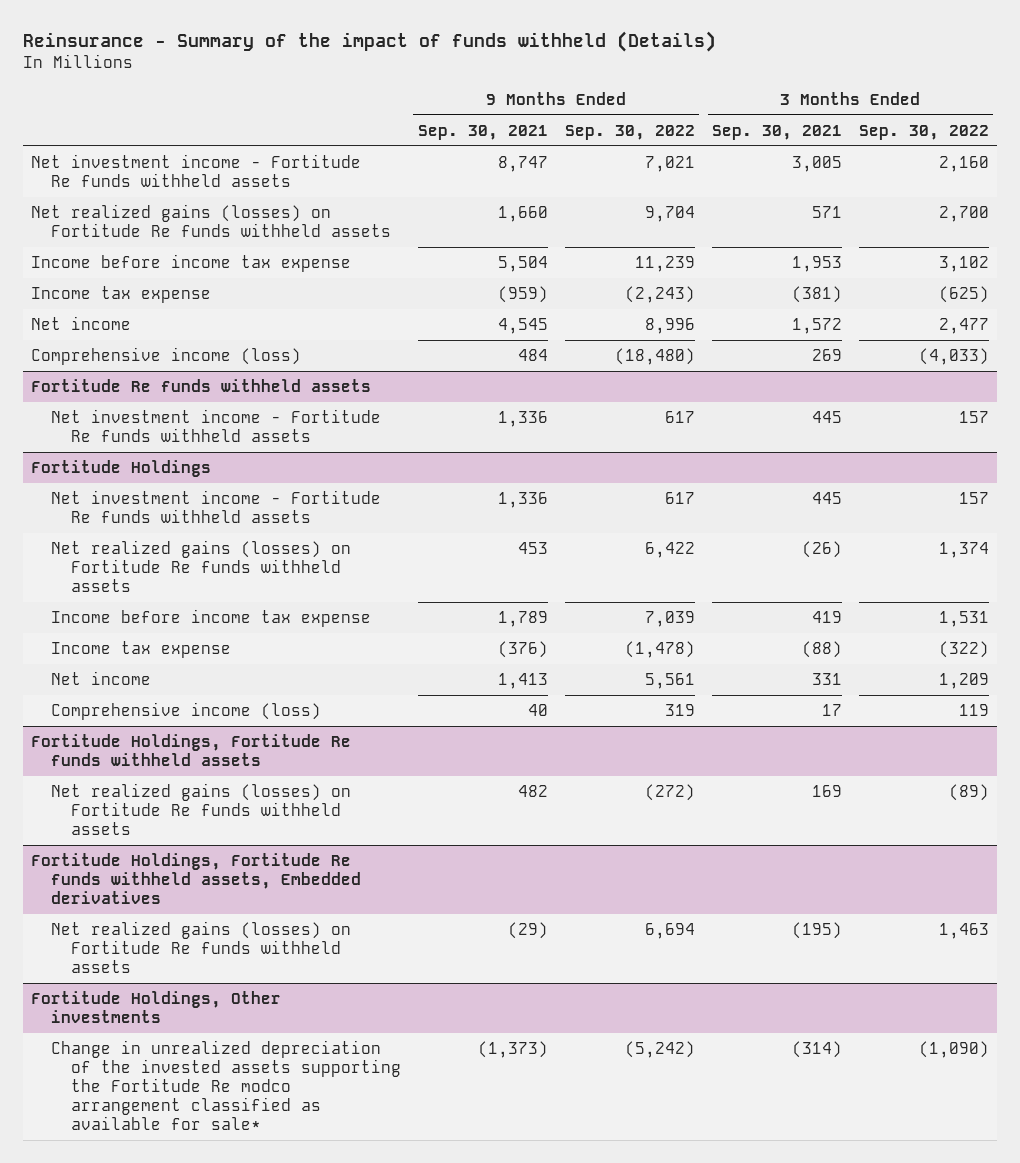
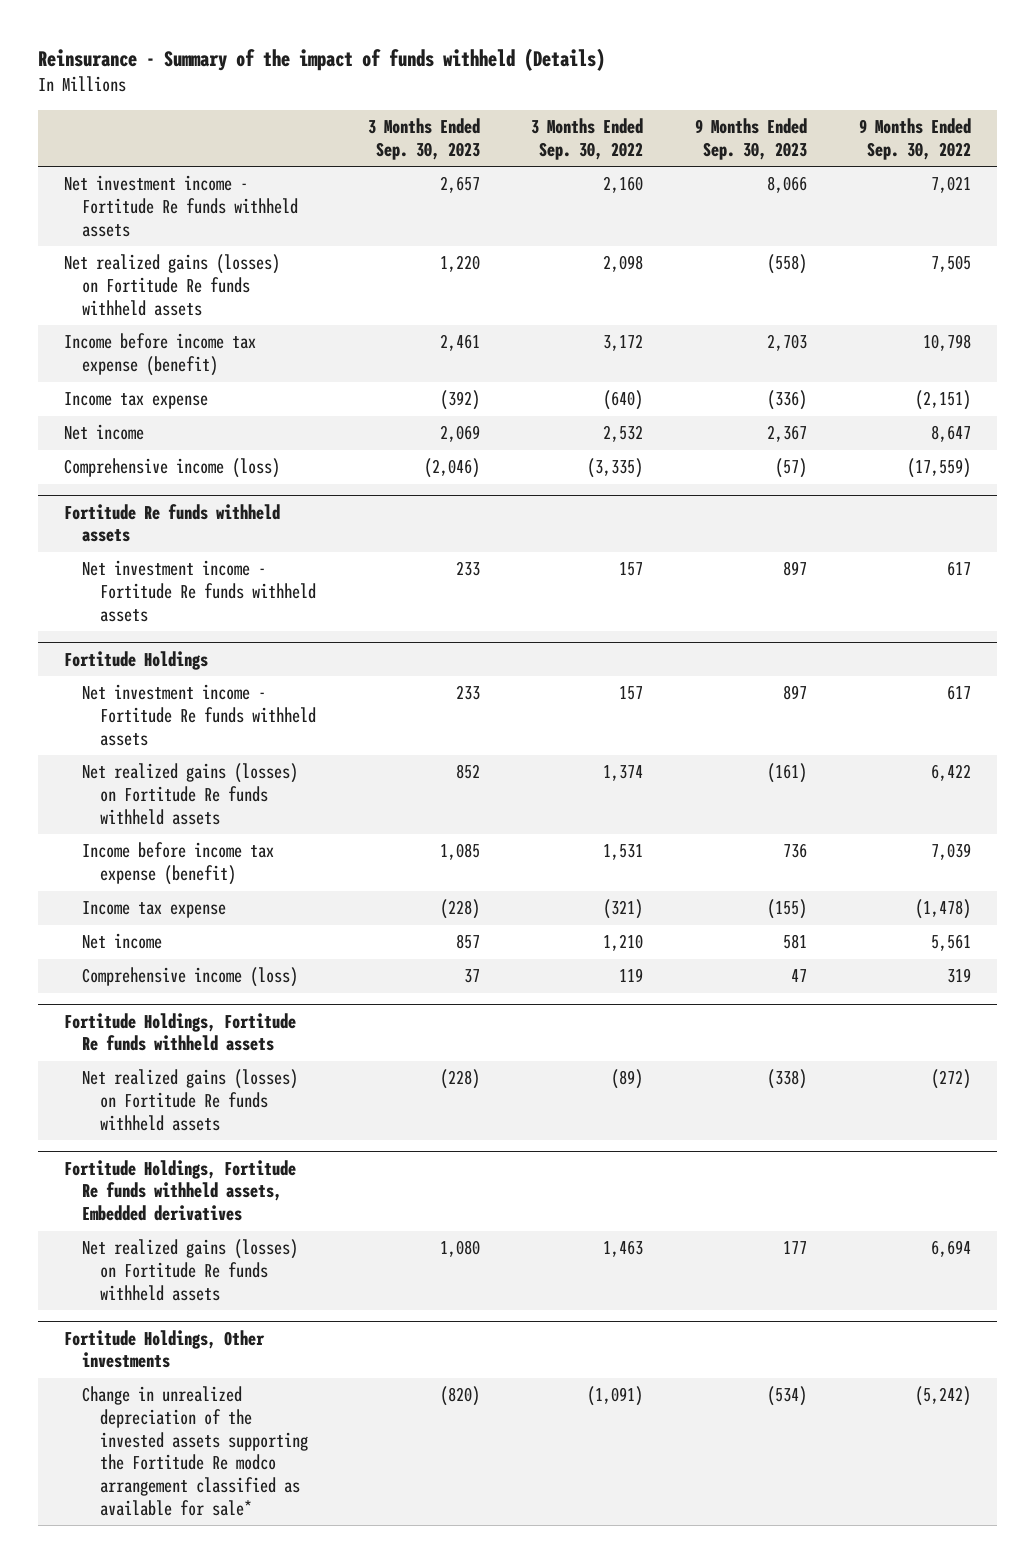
[417,124,548,140] Sep. 30, 2021 -> none
[711,124,842,140] Sep. 30, 2021 -> none
none -> [367,118,480,160] 3 Months Ended Sep. 30, 2023
none -> [695,118,808,160] 9 Months Ended Sep. 30, 2023
[644,205,695,222] 9,704 -> [930,255,971,273] 7,505
[938,205,989,222] 2,700 -> [603,255,644,273] 2,098
[31,253,352,272] Income before income tax expense -> [63,333,256,377] Income before income tax expense (benefit)
[634,255,695,272] 11,239 -> [922,334,971,352] 10,798
[938,255,989,272] 3,102 -> [603,334,644,352] 3,172
[624,285,695,303] (2,243) -> [914,390,971,411] (2,151)
[938,285,989,303] (625) -> [603,390,644,411] (640)
[644,317,695,334] 8,996 -> [930,425,971,443] 8,647
[938,317,989,334] 2,477 -> [603,425,644,443] 2,532
[614,347,695,365] (18,480) -> [906,458,971,479] (17,559)
[918,347,989,365] (4,033) -> [587,458,644,479] (3,335)
[51,608,372,627] Income before income tax expense -> [81,842,274,886] Income before income tax expense (benefit)
[938,640,989,658] (322) -> [603,899,644,920] (321)
[938,672,989,689] 1,209 -> [603,934,644,952] 1,210
[918,1040,989,1058] (1,090) -> [587,1386,644,1407] (1,091)

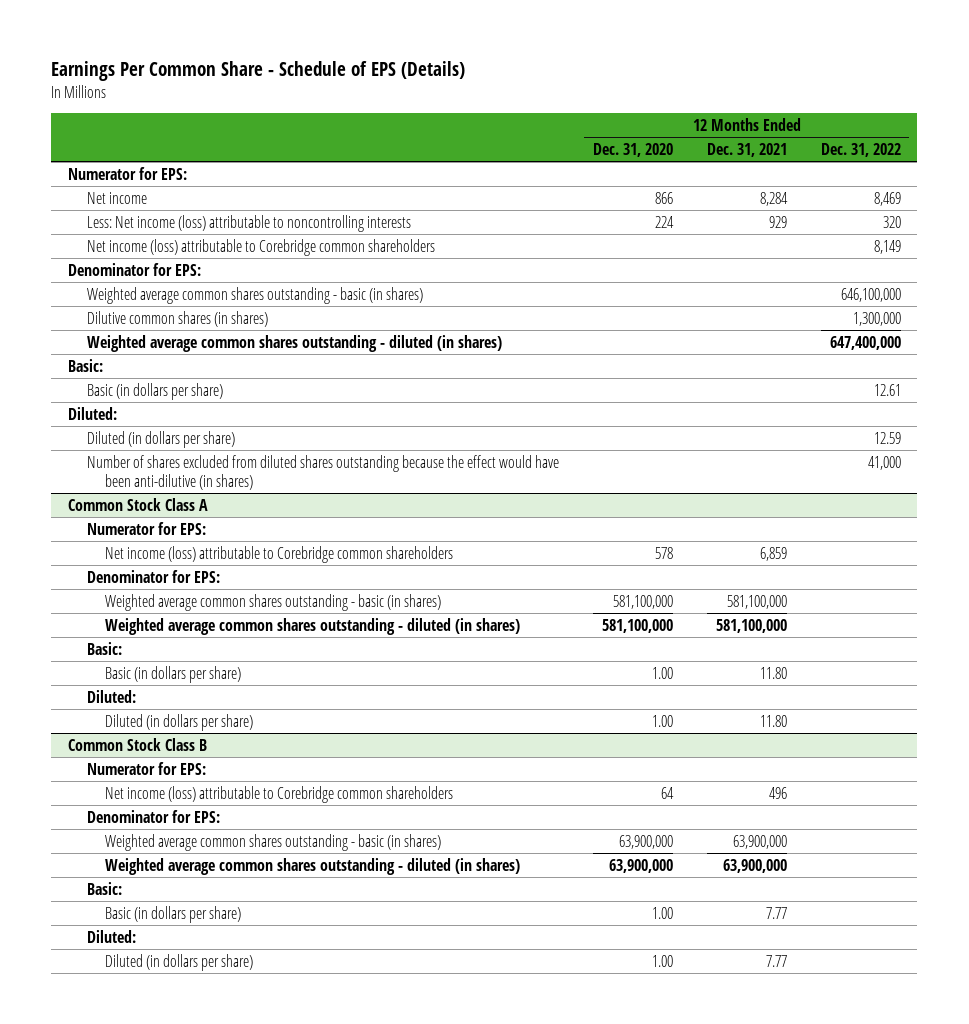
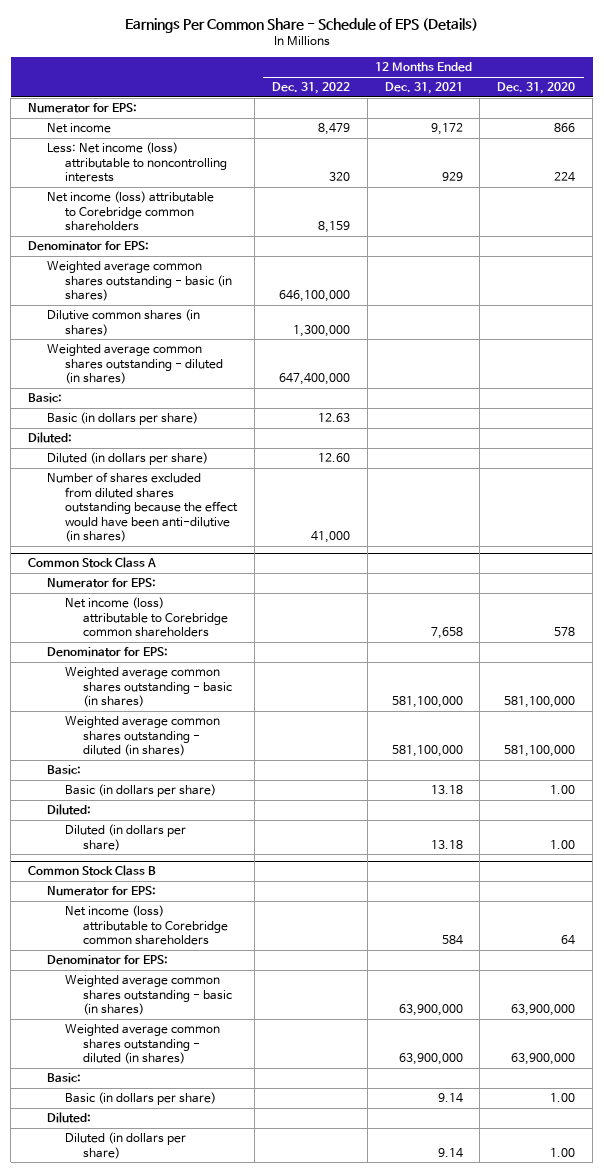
[759,191,788,206] 8,284 -> [430,123,463,136] 9,172
[873,191,901,206] 8,469 -> [317,123,350,136] 8,479
[873,239,901,254] 8,149 -> [317,221,350,234] 8,159
[873,383,901,396] 12.61 -> [317,413,350,423] 12.63
[873,431,901,444] 12.59 -> [317,453,350,463] 12.60
[759,546,787,561] 6,859 -> [430,627,463,640] 7,658
[759,666,787,679] 11.80 -> [430,785,463,795] 13.18
[759,714,787,727] 11.80 -> [430,839,463,849] 13.18
[768,786,787,799] 496 -> [441,935,463,946] 584
[765,906,787,919] 7.77 -> [437,1093,463,1104] 9.14
[765,954,787,967] 7.77 -> [437,1147,463,1158] 9.14

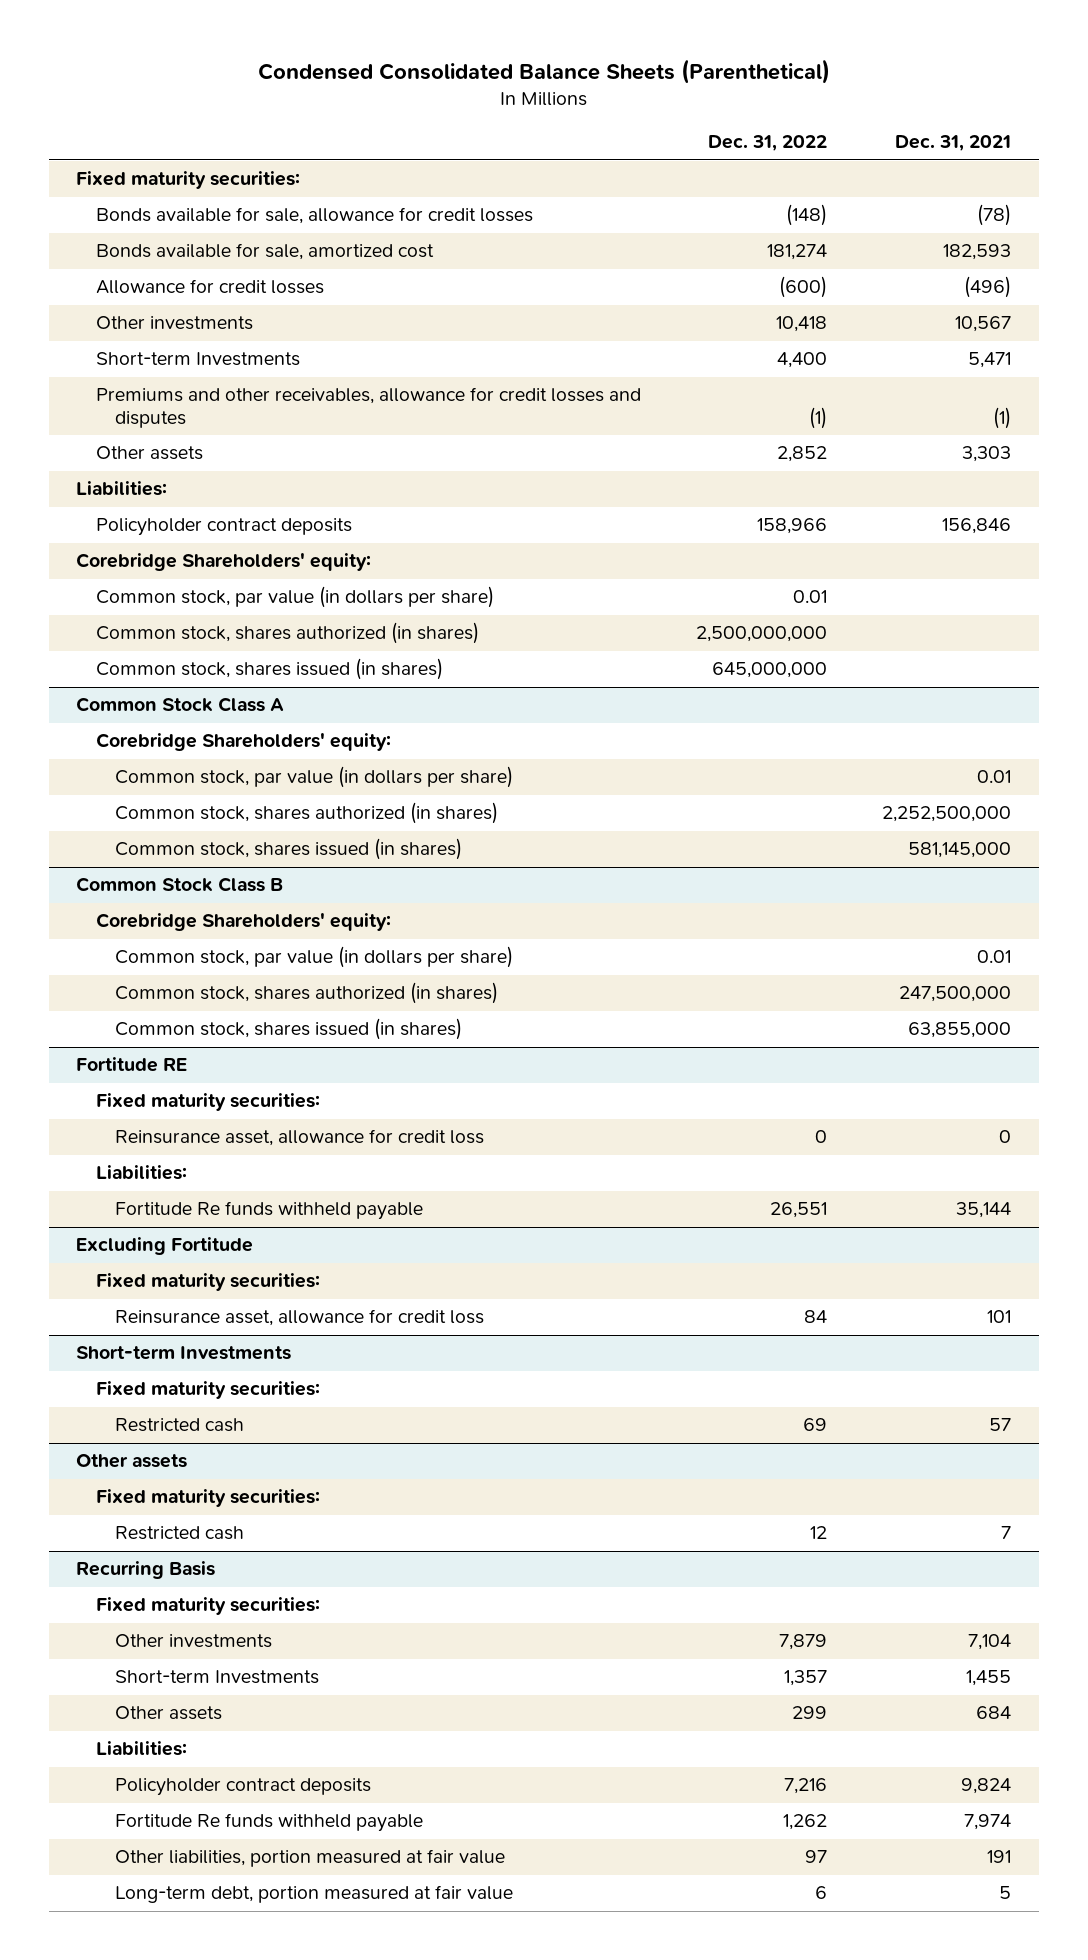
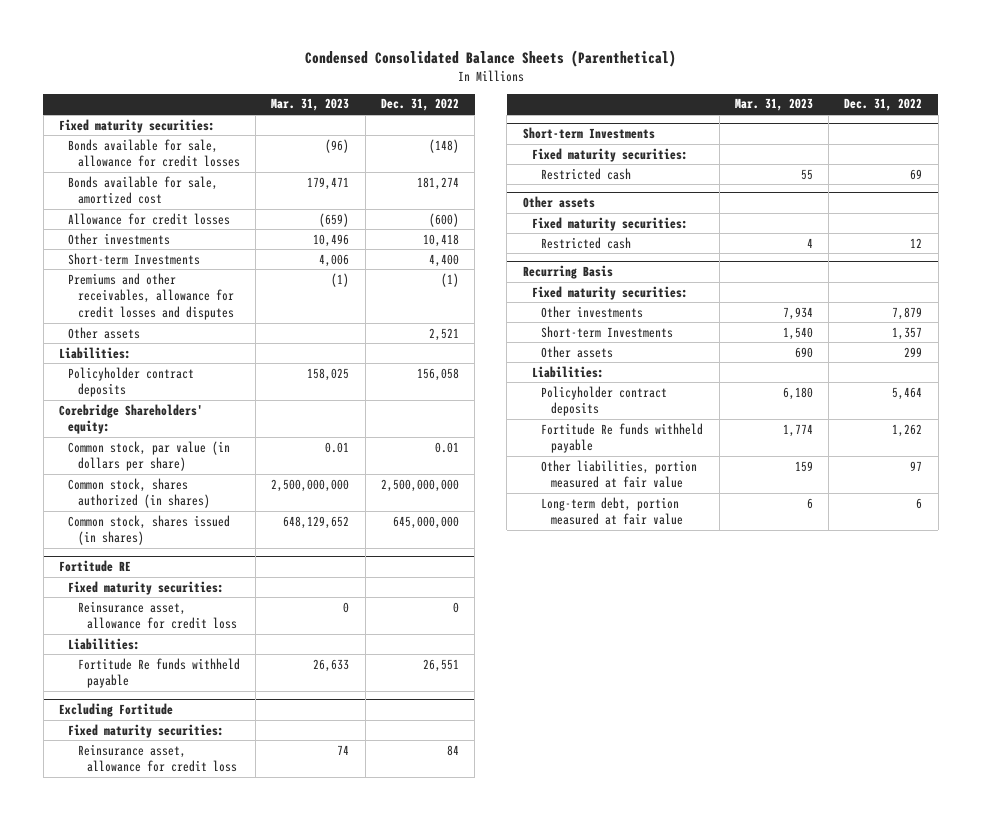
[895,135,1012,152] Dec. 31, 2021 -> none
none -> [271,98,350,112] Mar. 31, 2023
[776,446,827,463] 2,852 -> [428,327,459,341] 2,521
[756,518,827,535] 158,966 -> [416,367,459,381] 156,058
[76,697,285,713] Common Stock Class A -> none
[95,733,391,752] Corebridge Shareholders' equity: -> none
[115,766,514,789] Common stock, par value (in dollars per share) -> none
[115,802,499,825] Common stock, shares authorized (in shares) -> none
[115,838,463,861] Common stock, shares issued (in shares) -> none
[76,877,284,893] Common Stock Class B -> none
[95,913,391,932] Corebridge Shareholders' equity: -> none
[115,946,514,969] Common stock, par value (in dollars per share) -> none
[115,982,499,1005] Common stock, shares authorized (in shares) -> none
[115,1018,463,1041] Common stock, shares issued (in shares) -> none
[783,1778,827,1795] 7,216 -> [892,386,923,400] 5,464

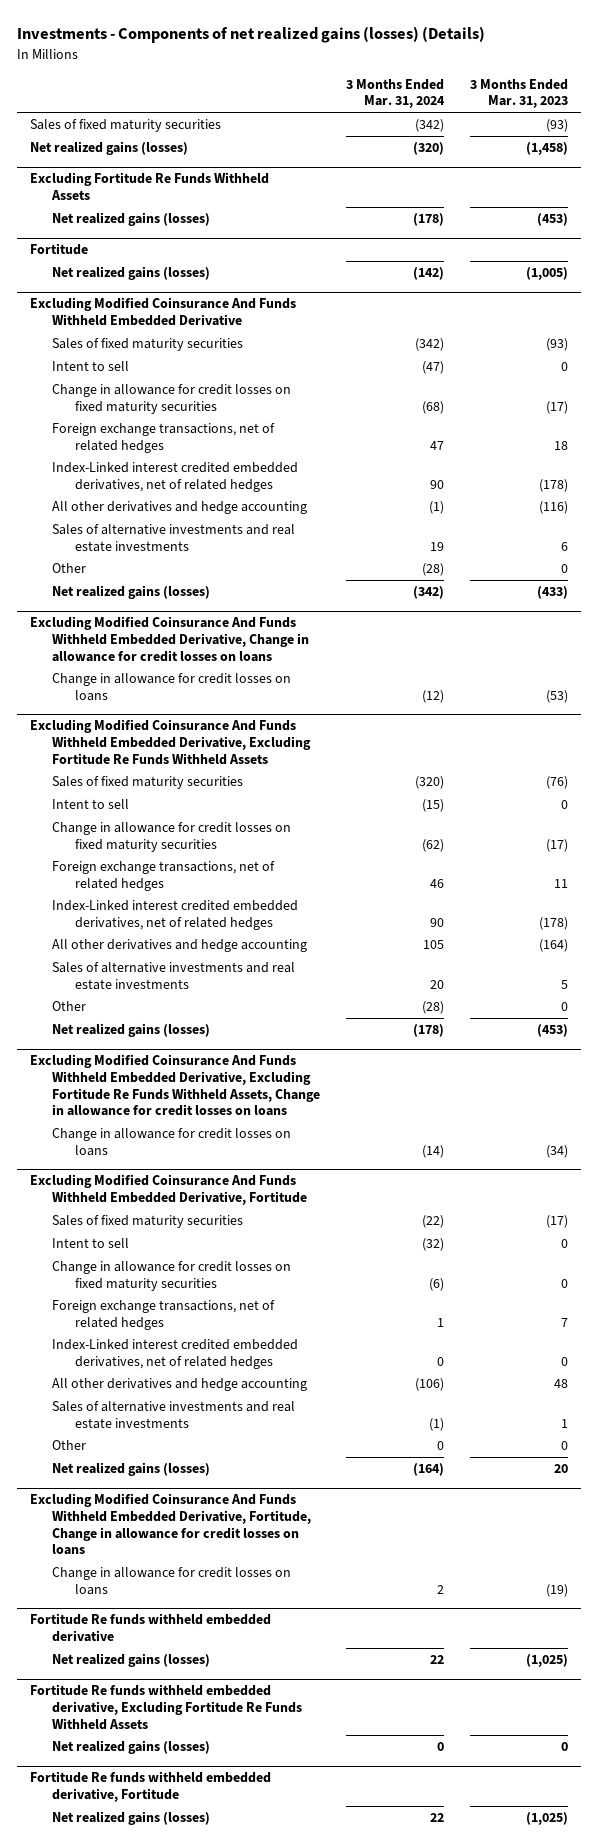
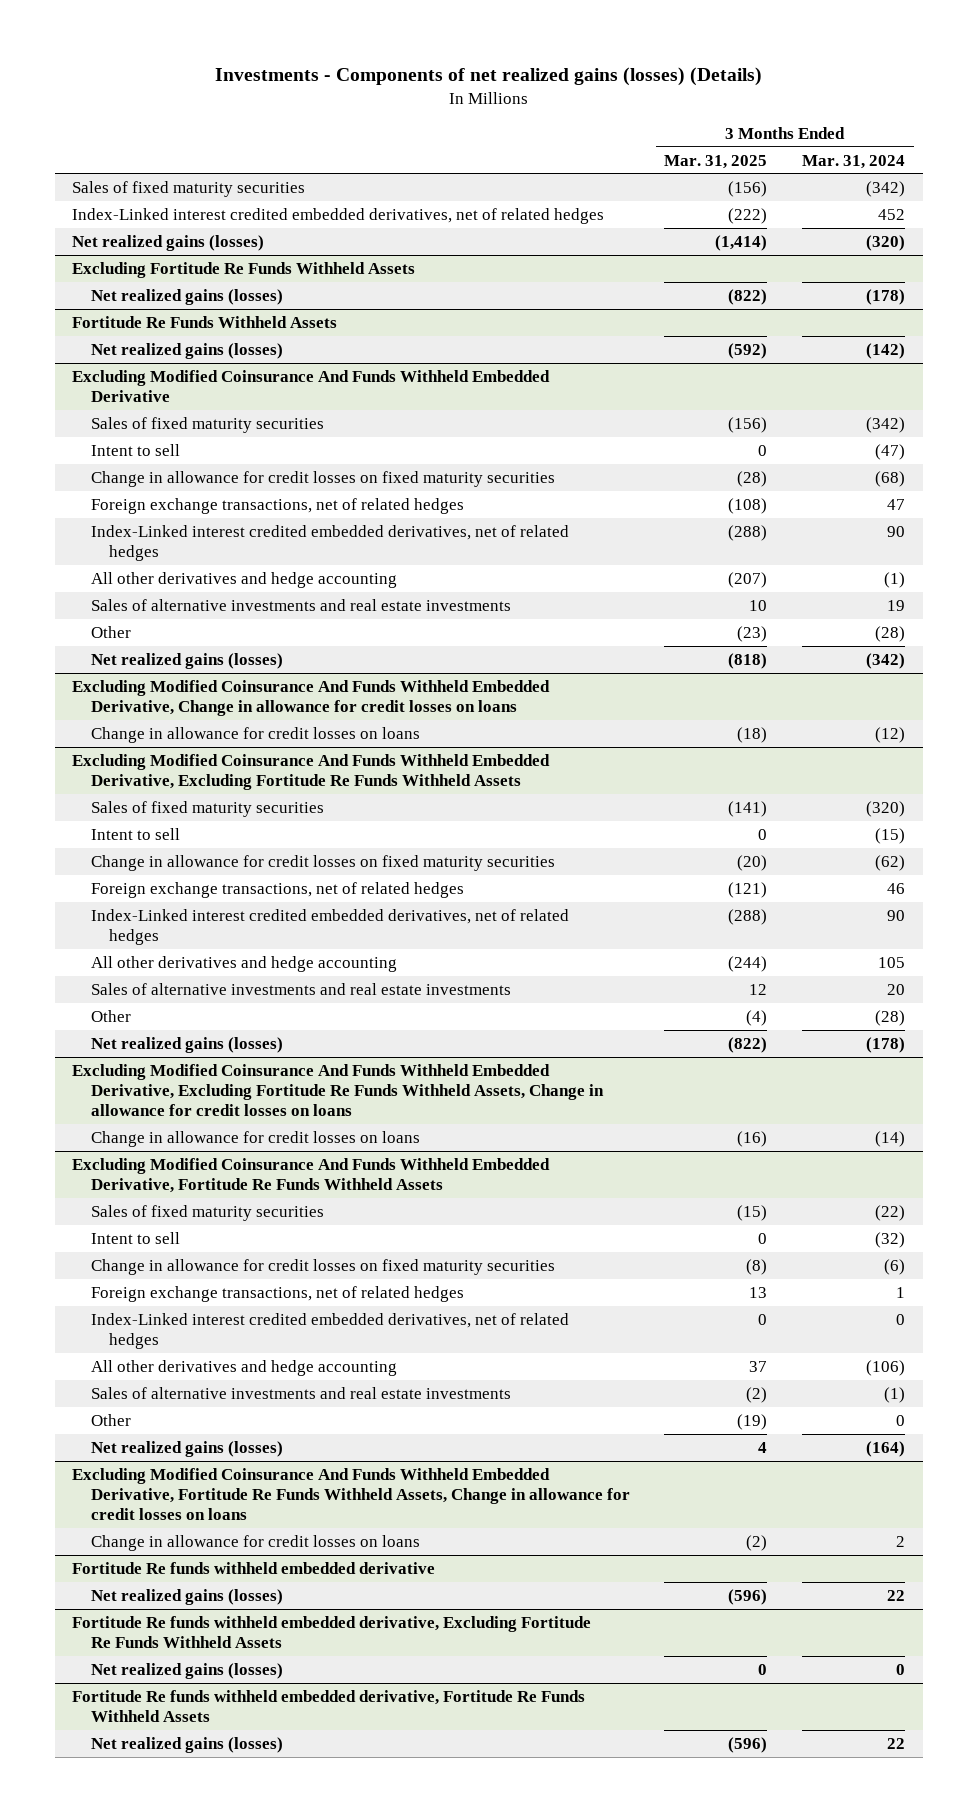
[469,78,568,109] 3 Months Ended Mar. 31, 2023 -> none
none -> [664,154,768,169] Mar. 31, 2025
none -> [72,207,605,224] Index-Linked interest credited embedded derivatives, net of related hedges
[30,243,89,256] Fortitude -> [72,315,338,328] Fortitude Re Funds Withheld Assets
[30,1174,308,1205] Excluding Modified Coinsurance And Funds Withheld Embedded Derivative, Fortitude -> [72,1157,551,1193] Excluding Modified Coinsurance And Funds Withheld Embedded Derivative, Fortitude Re Funds Withheld Assets
[30,1493,312,1556] Excluding Modified Coinsurance And Funds Withheld Embedded Derivative, Fortitude, Change in allowance for credit losses on loans -> [72,1467,630,1520] Excluding Modified Coinsurance And Funds Withheld Embedded Derivative, Fortitude Re Funds Withheld Assets, Change in allowance for credit losses on loans
[30,1771,272,1802] Fortitude Re funds withheld embedded derivative, Fortitude -> [72,1689,586,1722] Fortitude Re funds withheld embedded derivative, Fortitude Re Funds Withheld Assets

